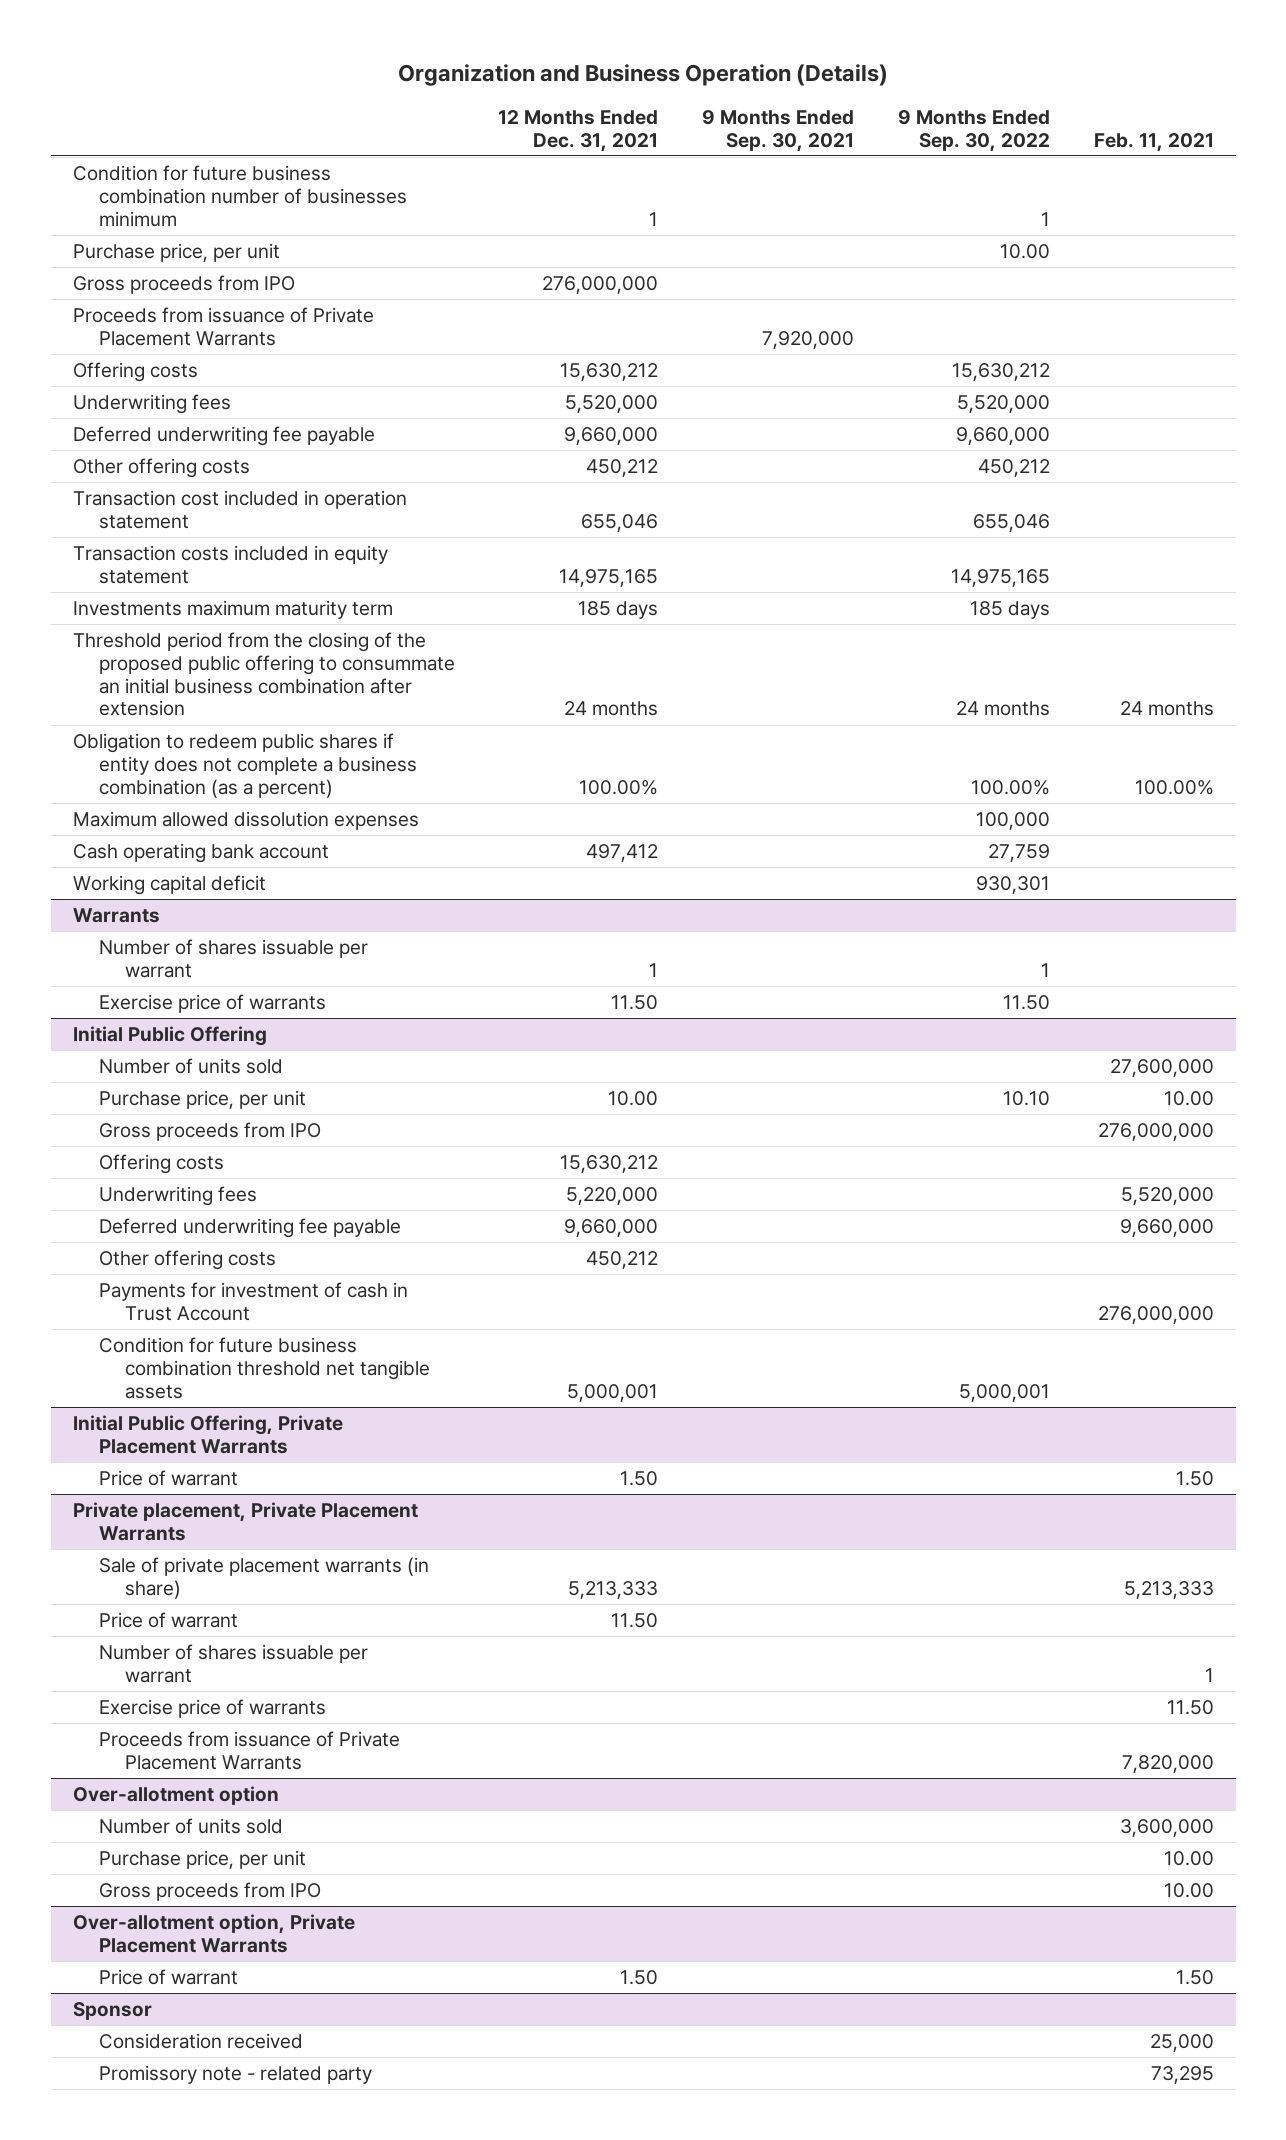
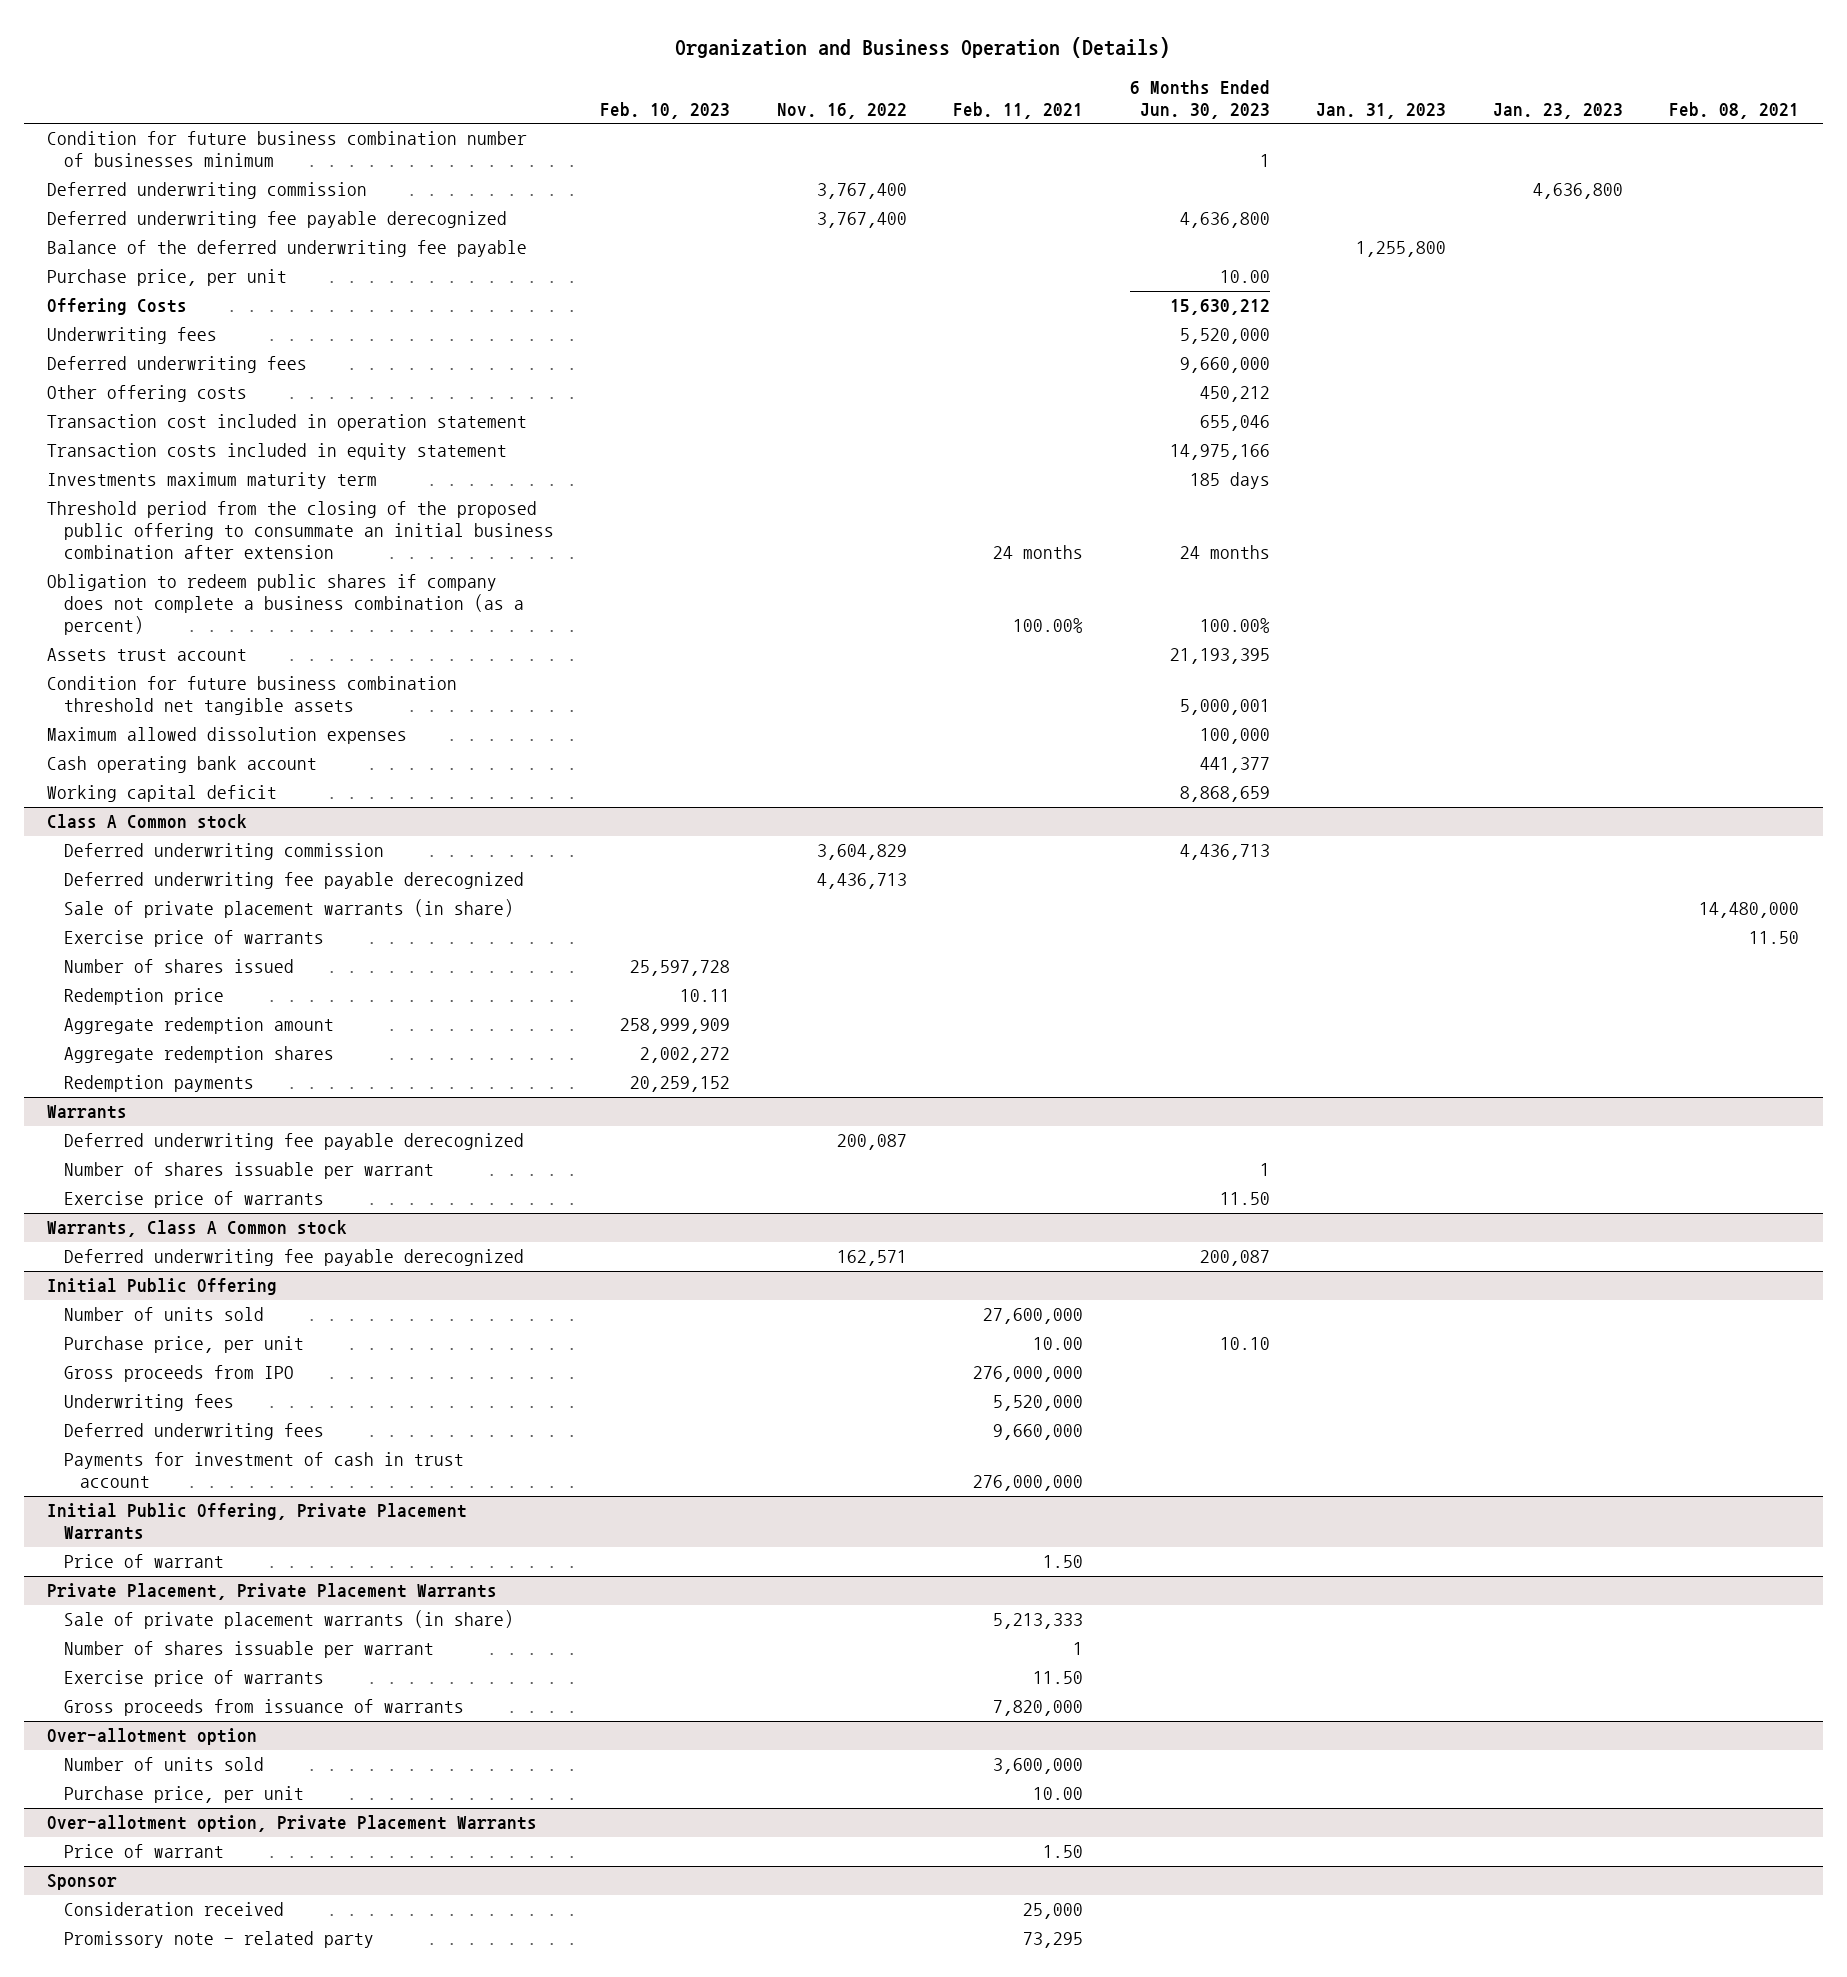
[498,109,659,152] 12 Months Ended Dec. 31, 2021 -> none
[702,109,855,152] 9 Months Ended Sep. 30, 2021 -> none
[897,109,1050,152] 9 Months Ended Sep. 30, 2022 -> none
none -> [600,101,731,119] Feb. 10, 2023
none -> [776,102,907,119] Nov. 16, 2022
none -> [1129,80,1270,119] 6 Months Ended Jun. 30, 2023
none -> [1316,102,1447,119] Jan. 31, 2023
none -> [1492,102,1623,119] Jan. 23, 2023
none -> [1669,101,1800,119] Feb. 08, 2021
none -> [47,182,368,200] Deferred underwriting commission
none -> [47,211,508,229] Deferred underwriting fee payable derecognized
none -> [47,240,528,258] Balance of the deferred underwriting fee payable
[72,275,295,295] Gross proceeds from IPO -> none
[72,307,374,346] Proceeds from issuance of Private Placement Warrants -> none
[72,362,198,383] Offering costs -> [47,298,188,316] Offering Costs
[72,426,375,447] Deferred underwriting fee payable -> [47,356,308,374] Deferred underwriting fees
[72,733,417,798] Obligation to redeem public shares if entity does not complete a business combination (as a percent) -> [47,574,524,636] Obligation to redeem public shares if company does not complete a business combination (as a percent)
none -> [47,648,248,662] Assets trust account
none -> [47,676,458,716] Condition for future business combination threshold net tangible assets
none -> [47,814,248,830] Class A Common stock
none -> [63,843,384,861] Deferred underwriting commission
none -> [63,872,524,890] Deferred underwriting fee payable derecognized
none -> [63,899,514,919] Sale of private placement warrants (in share)
none -> [63,930,324,948] Exercise price of warrants
none -> [63,959,294,974] Number of shares issued
none -> [63,988,224,1006] Redemption price
none -> [63,1017,334,1035] Aggregate redemption amount
none -> [63,1046,334,1064] Aggregate redemption shares
none -> [63,1075,254,1093] Redemption payments
none -> [63,1133,524,1151] Deferred underwriting fee payable derecognized
none -> [47,1220,348,1238] Warrants, Class A Common stock
none -> [63,1249,524,1267] Deferred underwriting fee payable derecognized
[98,1154,224,1175] Offering costs -> none
[98,1250,276,1271] Other offering costs -> none
[98,1337,430,1399] Condition for future business combination threshold net tangible assets -> none
[98,1218,401,1239] Deferred underwriting fee payable -> [63,1423,324,1441] Deferred underwriting fees
[98,1282,408,1321] Payments for investment of cash in Trust Account -> [63,1452,464,1489] Payments for investment of cash in trust account
[72,1502,418,1541] Private placement, Private Placement Warrants -> [47,1583,498,1601] Private Placement, Private Placement Warrants
[98,1612,238,1629] Price of warrant -> none
[98,1731,400,1770] Proceeds from issuance of Private Placement Warrants -> [63,1699,464,1717] Gross proceeds from issuance of warrants
[98,1882,321,1902] Gross proceeds from IPO -> none

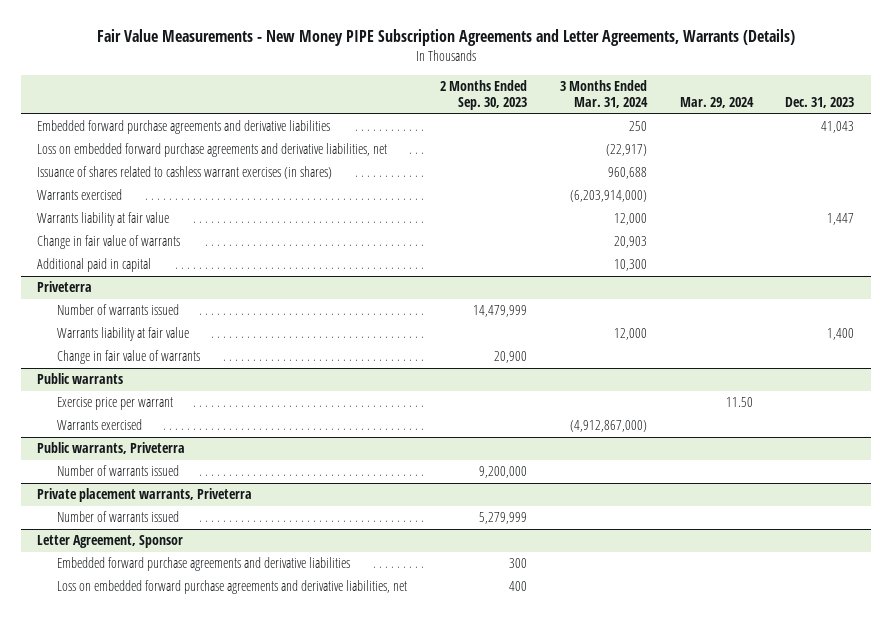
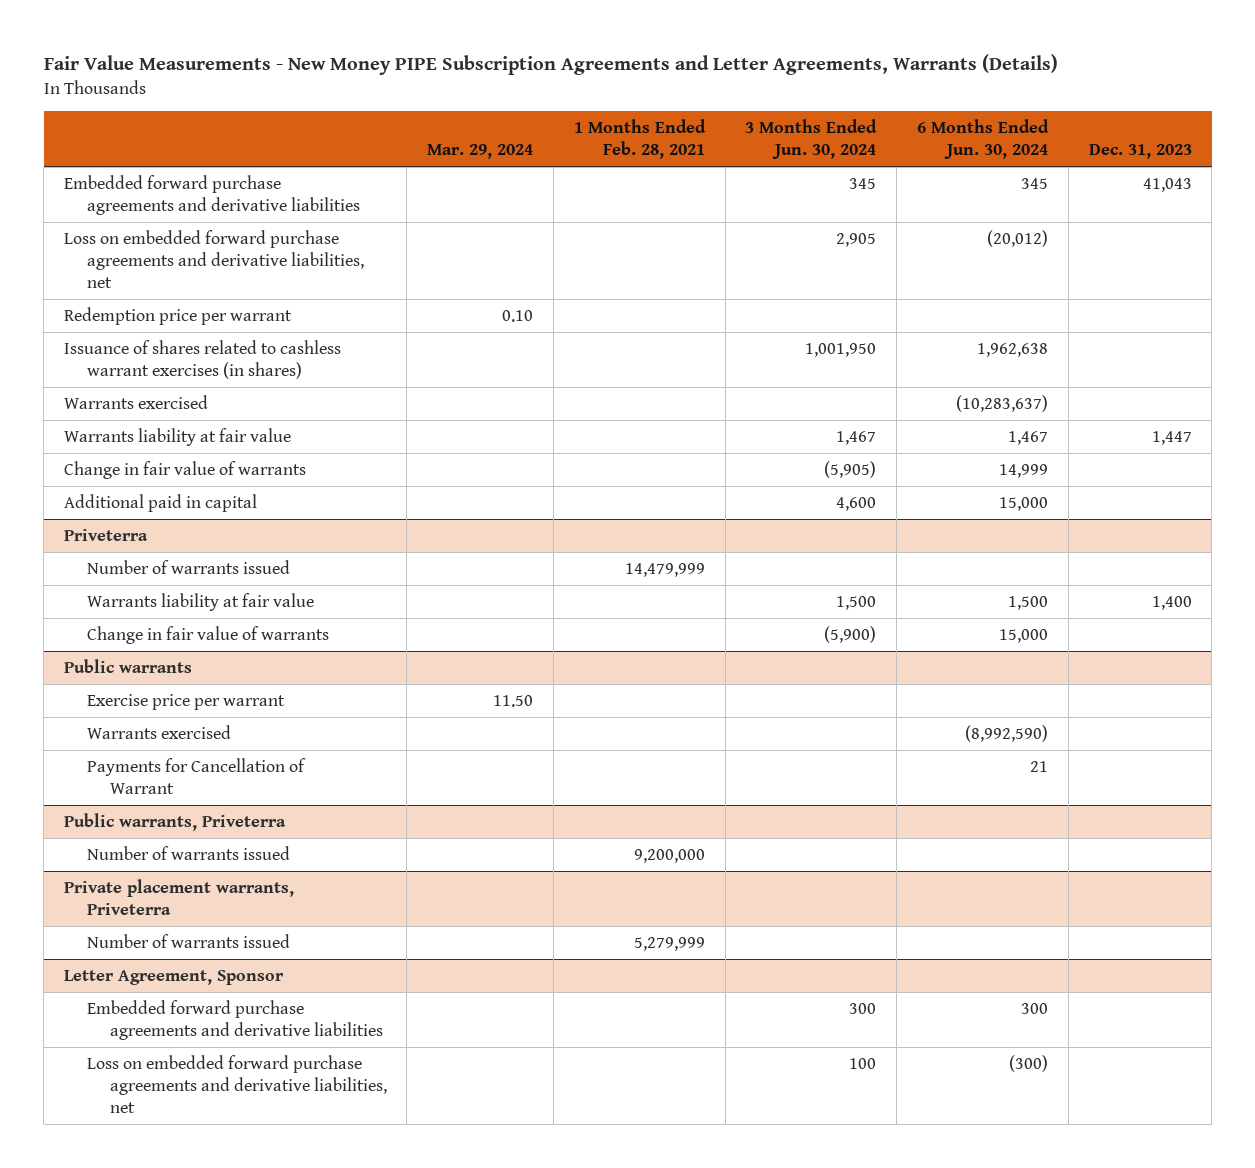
[440,80,528,111] 2 Months Ended Sep. 30, 2023 -> none
[559,80,648,109] 3 Months Ended Mar. 31, 2024 -> none
none -> [573,118,706,160] 1 Months Ended Feb. 28, 2021
none -> [745,118,878,160] 3 Months Ended Jun. 30, 2024
none -> [916,118,1049,160] 6 Months Ended Jun. 30, 2024
none -> [63,306,292,325] Redemption price per warrant
none -> [86,757,306,795] Payments for Cancellation of Warrant

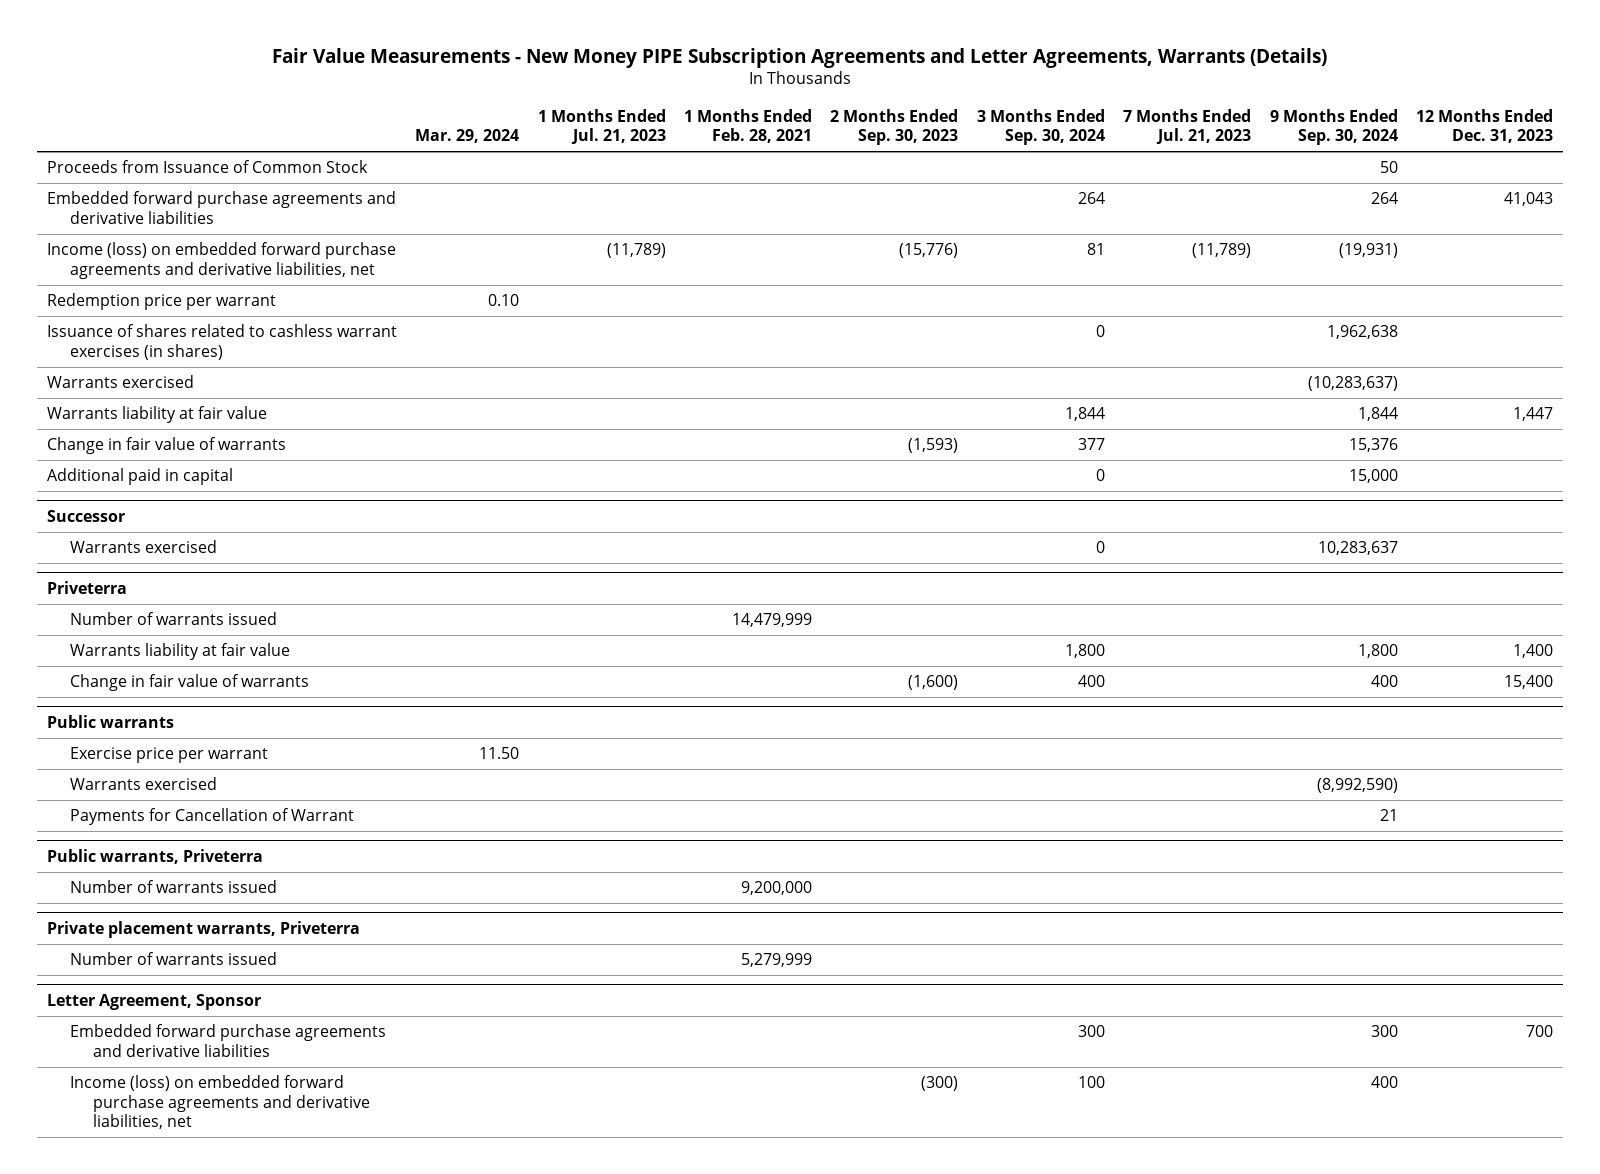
[745,118,878,160] 3 Months Ended Jun. 30, 2024 -> none
[916,118,1049,160] 6 Months Ended Jun. 30, 2024 -> none
[1088,144,1192,160] Dec. 31, 2023 -> none
none -> [537,108,666,145] 1 Months Ended Jul. 21, 2023
none -> [830,108,959,146] 2 Months Ended Sep. 30, 2023
none -> [976,108,1105,146] 3 Months Ended Sep. 30, 2024
none -> [1123,108,1252,145] 7 Months Ended Jul. 21, 2023
none -> [1269,108,1398,146] 9 Months Ended Sep. 30, 2024
none -> [1416,108,1554,144] 12 Months Ended Dec. 31, 2023
none -> [46,160,368,174] Proceeds from Issuance of Common Stock
[63,229,364,289] Loss on embedded forward purchase agreements and derivative liabilities, net -> [46,242,396,279] Income (loss) on embedded forward purchase agreements and derivative liabilities, net
none -> [46,510,125,523] Successor
none -> [69,540,217,554] Warrants exercised
[86,1054,387,1114] Loss on embedded forward purchase agreements and derivative liabilities, net -> [69,1075,370,1130] Income (loss) on embedded forward purchase agreements and derivative liabilities, net

